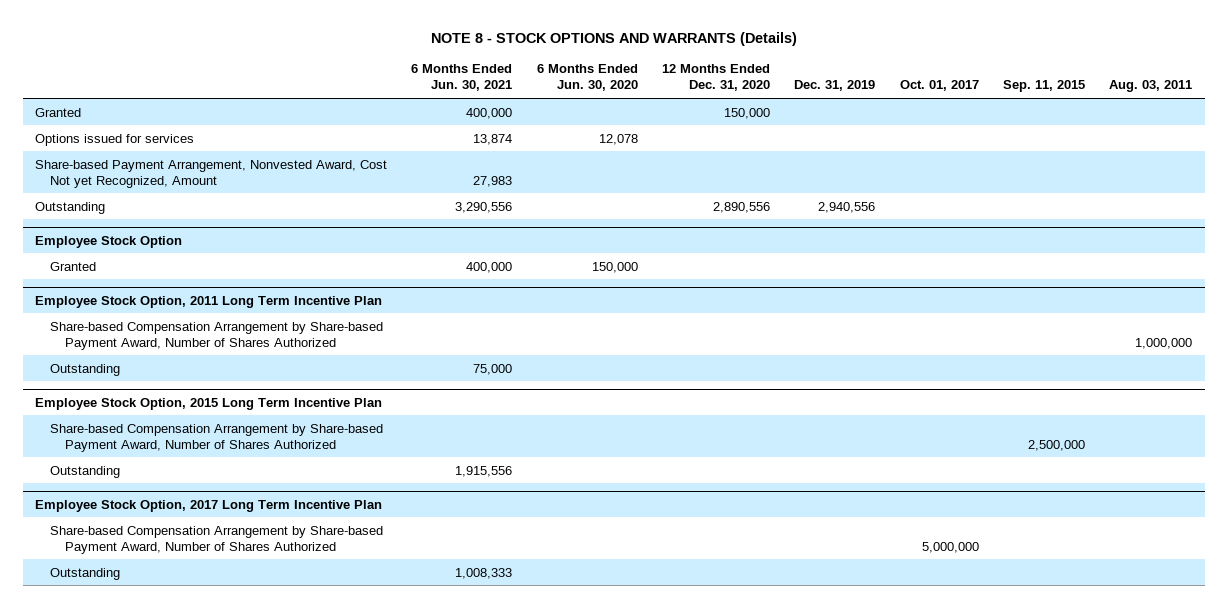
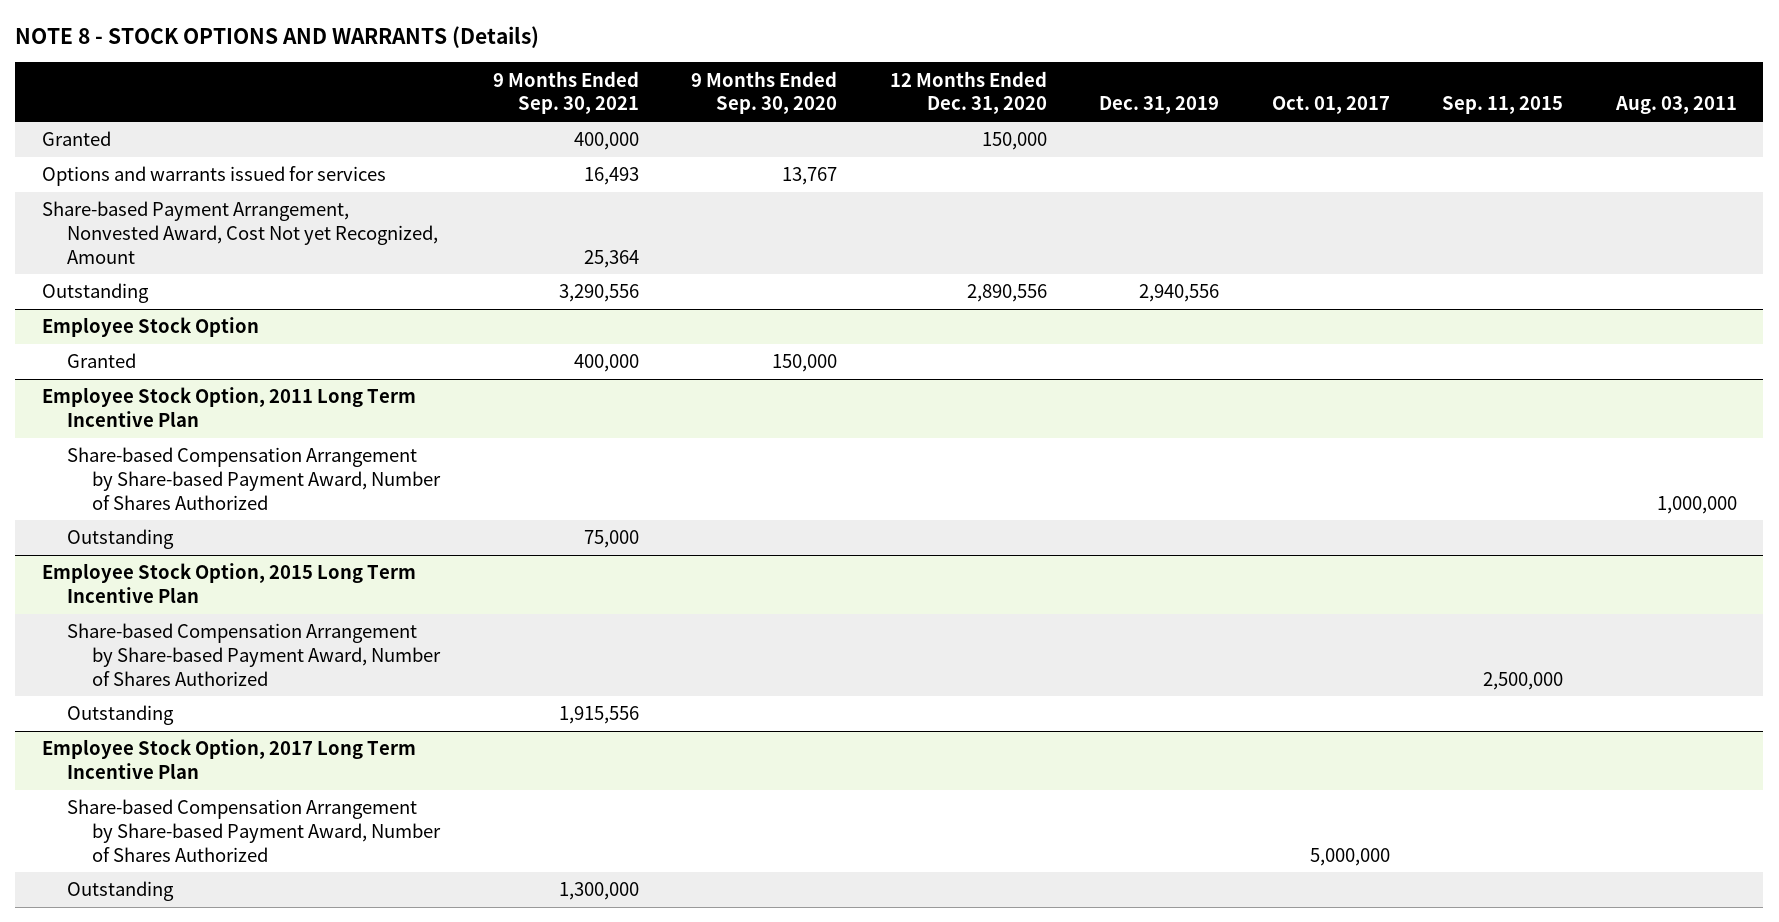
[411,64,513,92] 6 Months Ended Jun. 30, 2021 -> none
[536,64,638,92] 6 Months Ended Jun. 30, 2020 -> none
none -> [492,70,639,115] 9 Months Ended Sep. 30, 2021
none -> [691,70,838,115] 9 Months Ended Sep. 30, 2020
[35,133,195,146] Options issued for services -> [41,166,386,187] Options and warrants issued for services

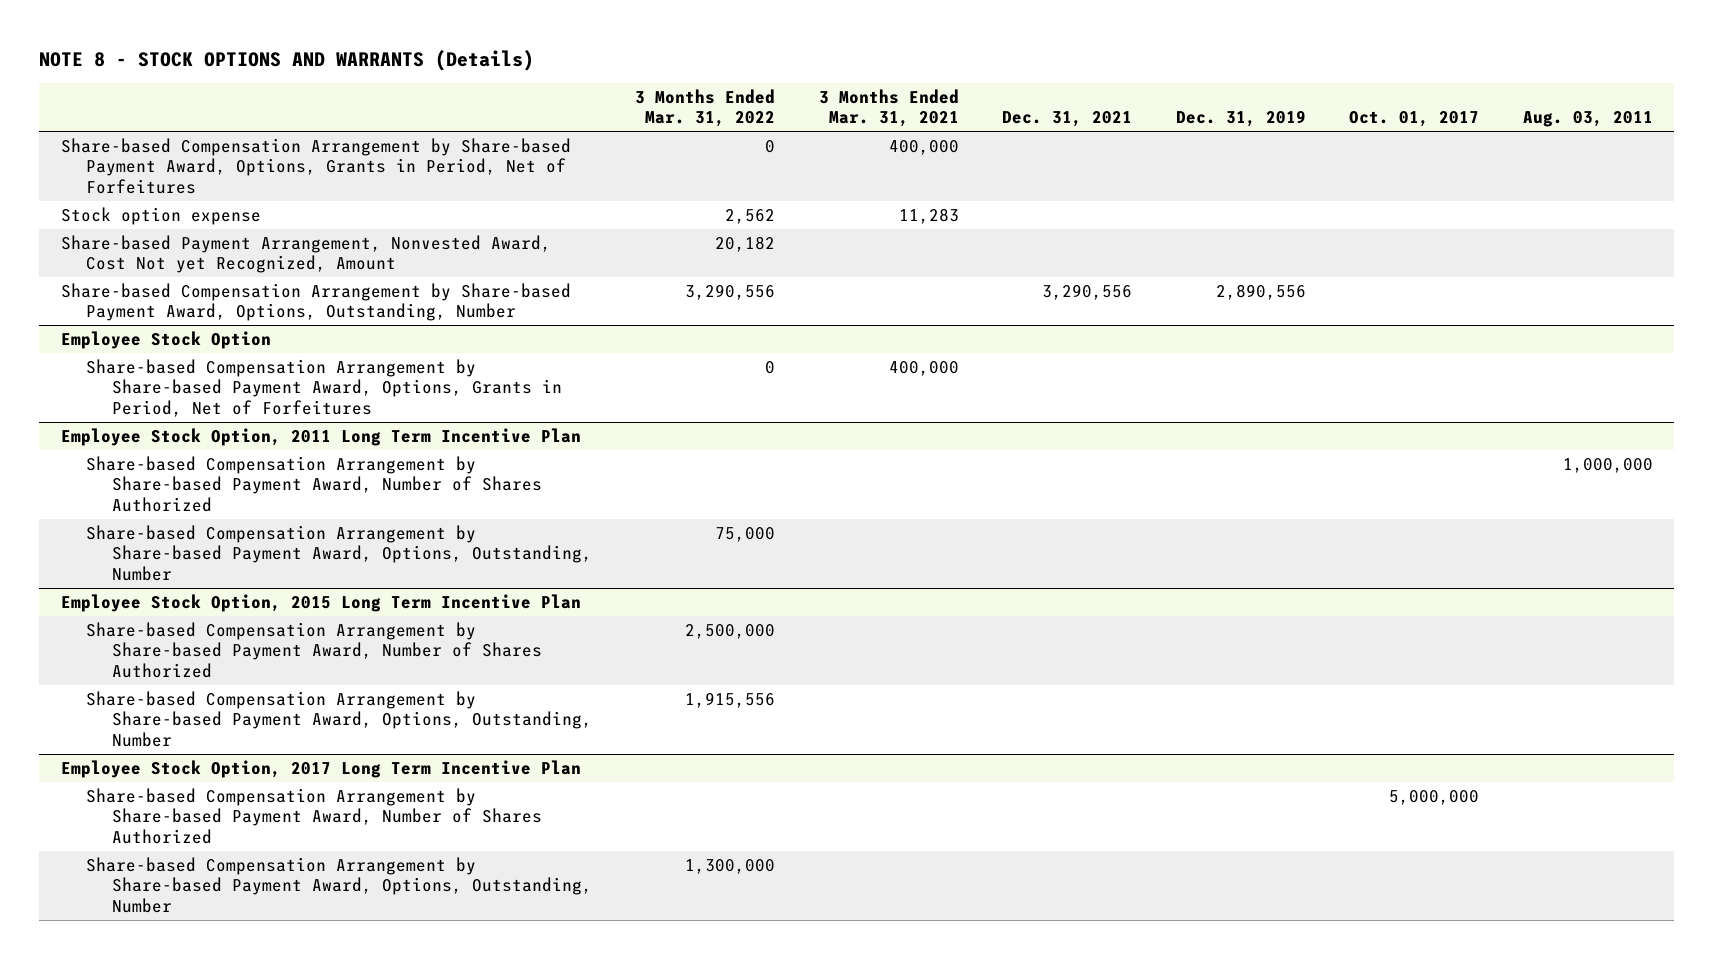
[492,70,639,115] 9 Months Ended Sep. 30, 2021 -> none
[691,70,838,115] 9 Months Ended Sep. 30, 2020 -> none
[889,70,1047,115] 12 Months Ended Dec. 31, 2020 -> none
[1442,96,1564,115] Sep. 11, 2015 -> none
none -> [635,88,776,128] 3 Months Ended Mar. 31, 2022
none -> [818,88,959,128] 3 Months Ended Mar. 31, 2021
none -> [1002,111,1133,128] Dec. 31, 2021
[41,131,111,147] Granted -> [60,137,571,194] Share-based Compensation Arrangement by Share-based Payment Award, Options, Grants in Period, Net of Forfeitures
[41,166,386,187] Options and warrants issued for services -> [60,206,261,225] Stock option expense
[41,283,149,304] Outstanding -> none
none -> [60,282,571,322] Share-based Compensation Arrangement by Share-based Payment Award, Options, Outstanding, Number
[66,353,136,369] Granted -> [86,358,562,417] Share-based Compensation Arrangement by Share-based Payment Award, Options, Grants in Period, Net of Forfeitures
[66,529,174,550] Outstanding -> [86,524,592,581] Share-based Compensation Arrangement by Share-based Payment Award, Options, Outstanding, Number
[66,705,174,726] Outstanding -> [86,690,592,747] Share-based Compensation Arrangement by Share-based Payment Award, Options, Outstanding, Number
[66,881,174,902] Outstanding -> [86,856,592,913] Share-based Compensation Arrangement by Share-based Payment Award, Options, Outstanding, Number

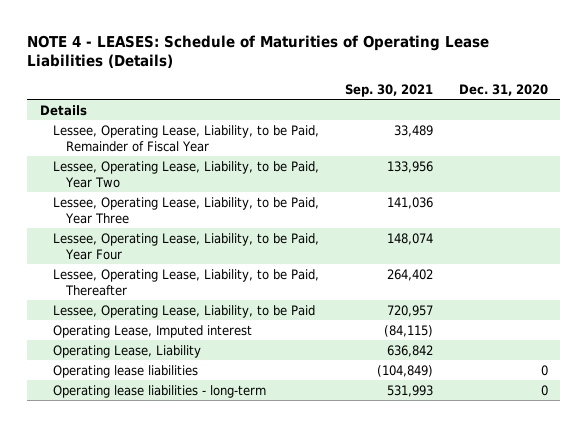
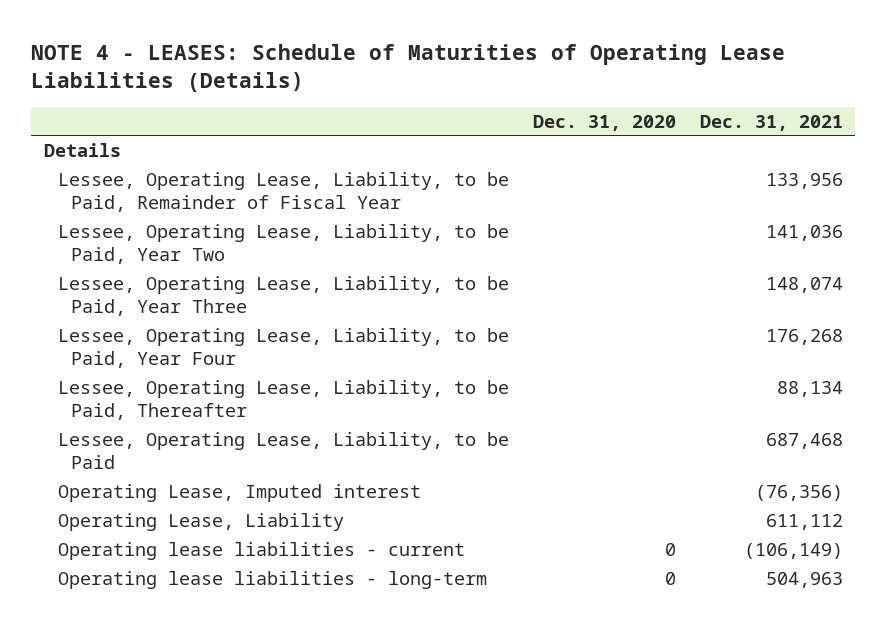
[344,83,433,97] Sep. 30, 2021 -> none
none -> [700,114,844,131] Dec. 31, 2021
[53,364,199,378] Operating lease liabilities -> [57,542,465,561] Operating lease liabilities - current

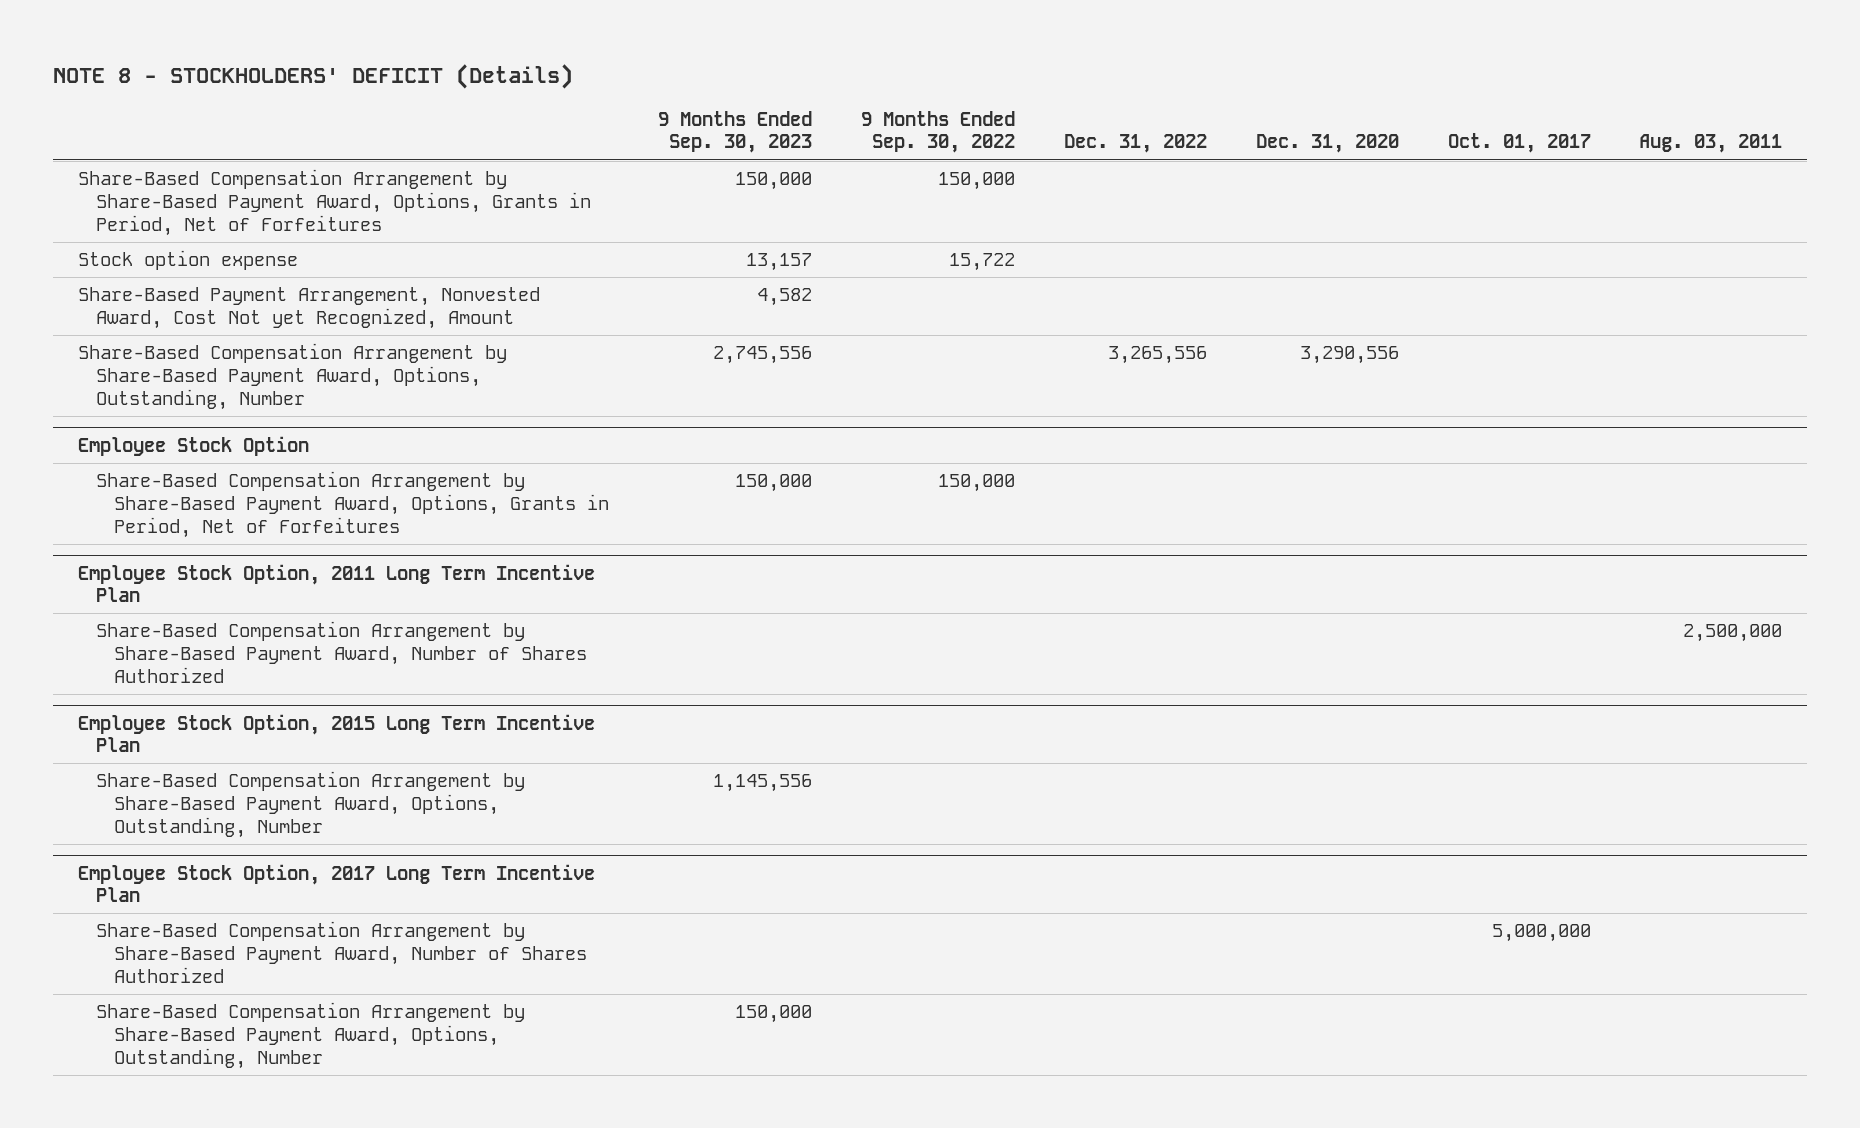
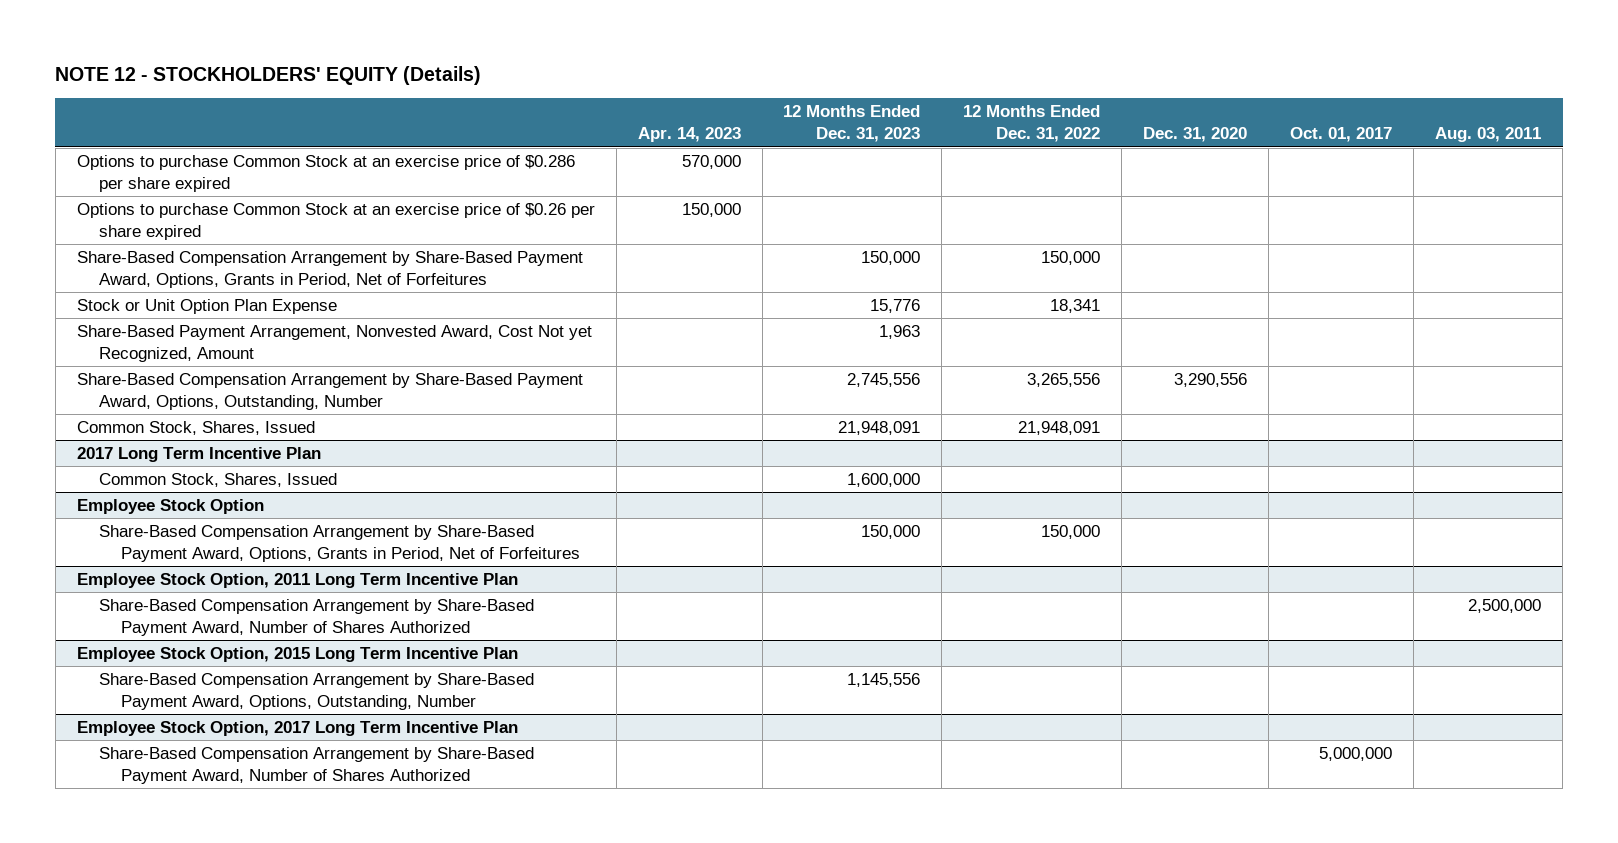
[53,63,574,89] NOTE 8 - STOCKHOLDERS' DEFICIT (Details) -> [55,66,482,86] NOTE 12 - STOCKHOLDERS' EQUITY (Details)
[657,110,812,154] 9 Months Ended Sep. 30, 2023 -> none
[860,110,1015,154] 9 Months Ended Sep. 30, 2022 -> none
[1063,134,1207,154] Dec. 31, 2022 -> none
none -> [637,127,741,143] Apr. 14, 2023
none -> [783,105,921,143] 12 Months Ended Dec. 31, 2023
none -> [963,105,1101,143] 12 Months Ended Dec. 31, 2022
none -> [76,155,575,192] Options to purchase Common Stock at an exercise price of $0.286 per share expired
none -> [76,203,595,240] Options to purchase Common Stock at an exercise price of $0.26 per share expired
[77,250,298,271] Stock option expense -> [76,299,337,315] Stock or Unit Option Plan Expense
none -> [76,421,315,436] Common Stock, Shares, Issued
none -> [76,447,321,463] 2017 Long Term Incentive Plan
none -> [98,473,337,488] Common Stock, Shares, Issued
[96,1002,526,1069] Share-Based Compensation Arrangement by Share-Based Payment Award, Options, Outstanding, Number -> none

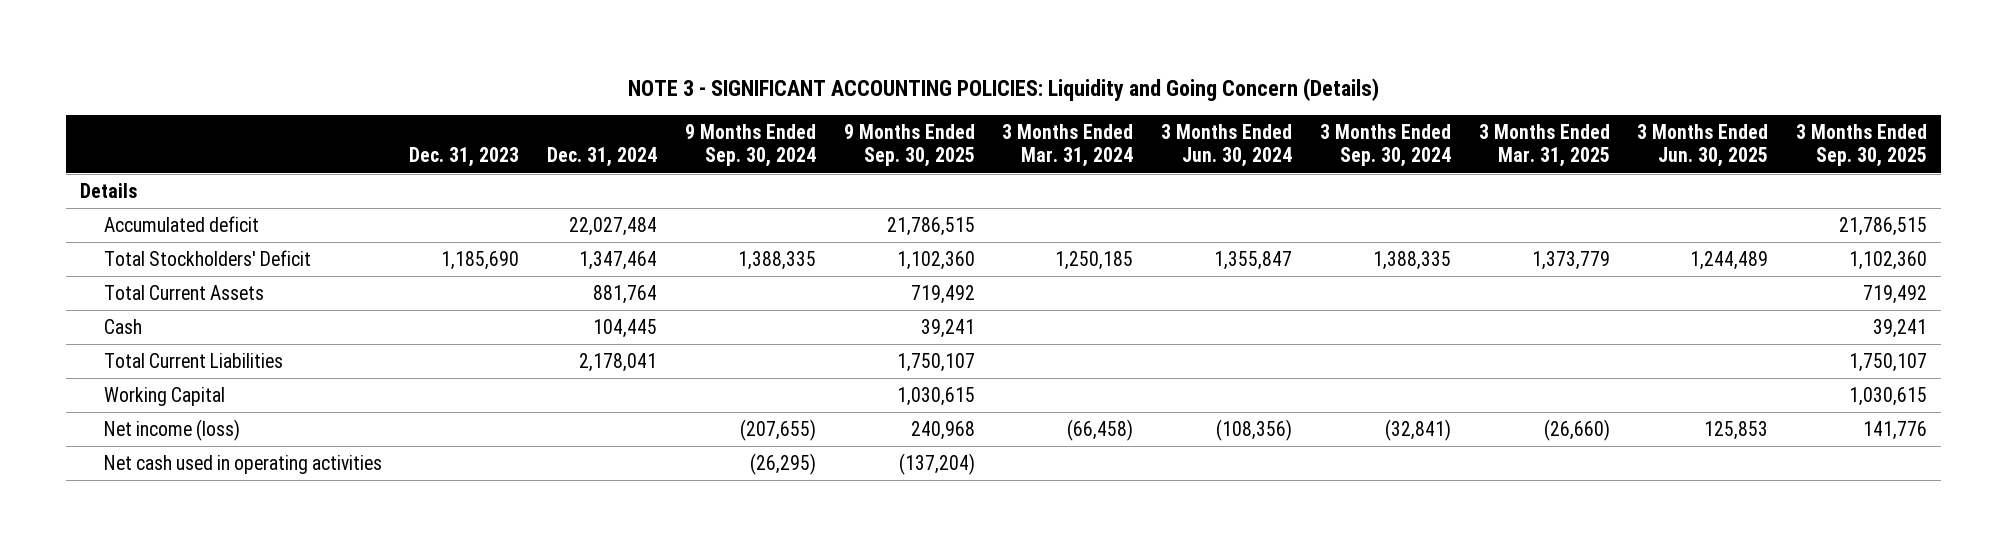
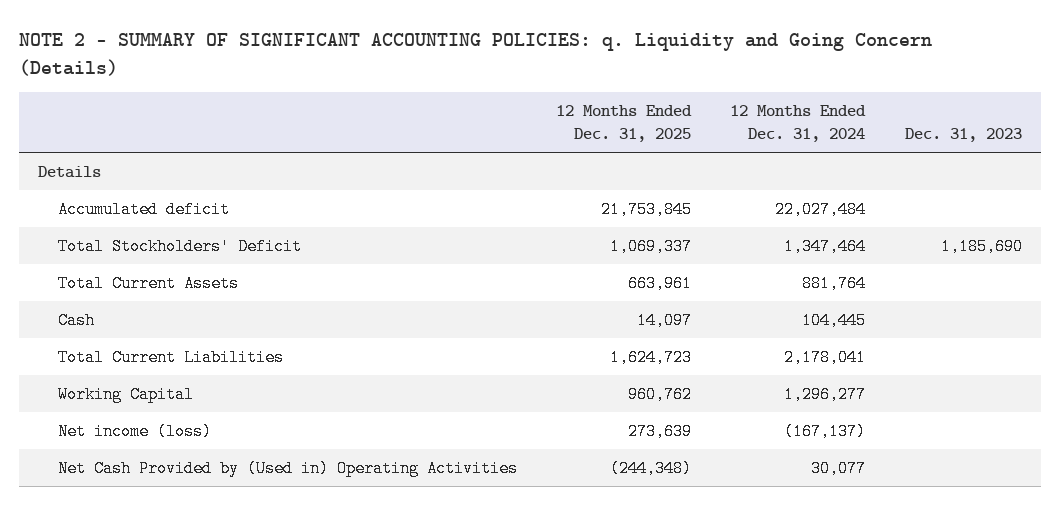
[627,77,1379,101] NOTE 3 - SIGNIFICANT ACCOUNTING POLICIES: Liquidity and Going Concern (Details) -> [18,33,932,77] NOTE 2 - SUMMARY OF SIGNIFICANT ACCOUNTING POLICIES: q. Liquidity and Going Concern (Details)
[547,147,658,168] Dec. 31, 2024 -> none
[684,124,816,168] 9 Months Ended Sep. 30, 2024 -> none
[843,124,975,168] 9 Months Ended Sep. 30, 2025 -> none
[1002,124,1134,168] 3 Months Ended Mar. 31, 2024 -> none
[1161,124,1293,168] 3 Months Ended Jun. 30, 2024 -> none
[1319,124,1451,168] 3 Months Ended Sep. 30, 2024 -> none
[1478,124,1610,168] 3 Months Ended Mar. 31, 2025 -> none
[1637,124,1769,168] 3 Months Ended Jun. 30, 2025 -> none
[1796,124,1928,168] 3 Months Ended Sep. 30, 2025 -> none
none -> [556,105,693,143] 12 Months Ended Dec. 31, 2025
none -> [730,105,867,143] 12 Months Ended Dec. 31, 2024
[103,455,382,475] Net cash used in operating activities -> [57,460,518,478] Net Cash Provided by (Used in) Operating Activities

